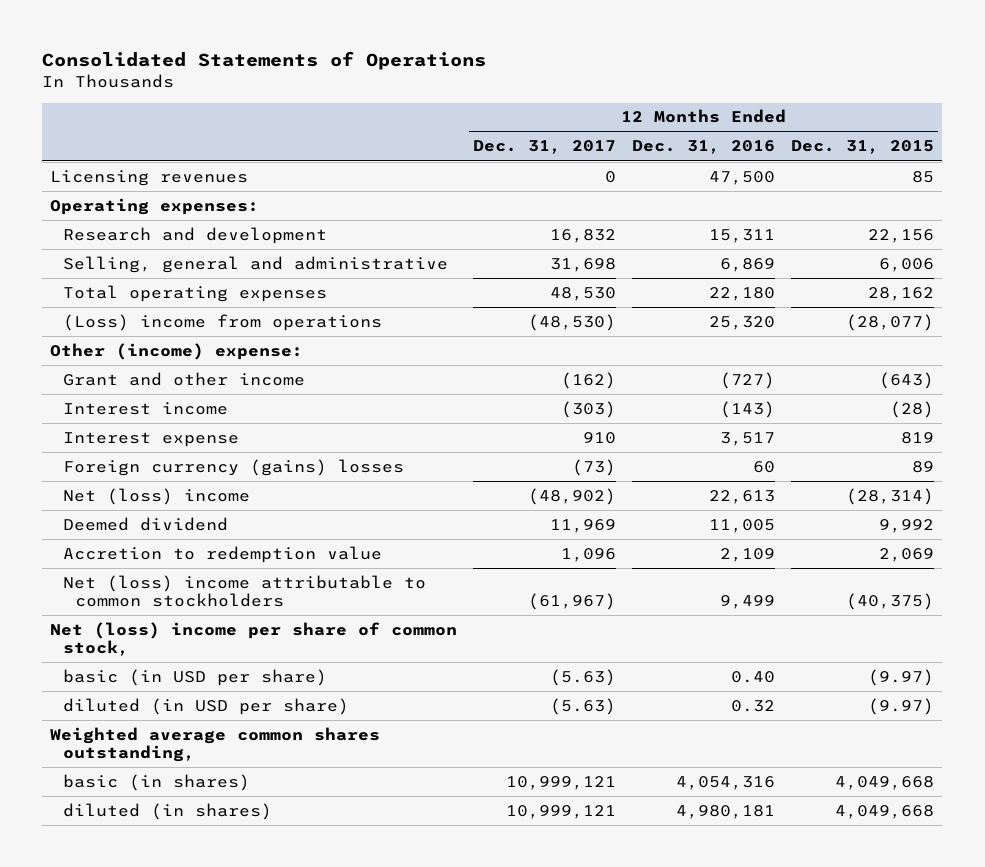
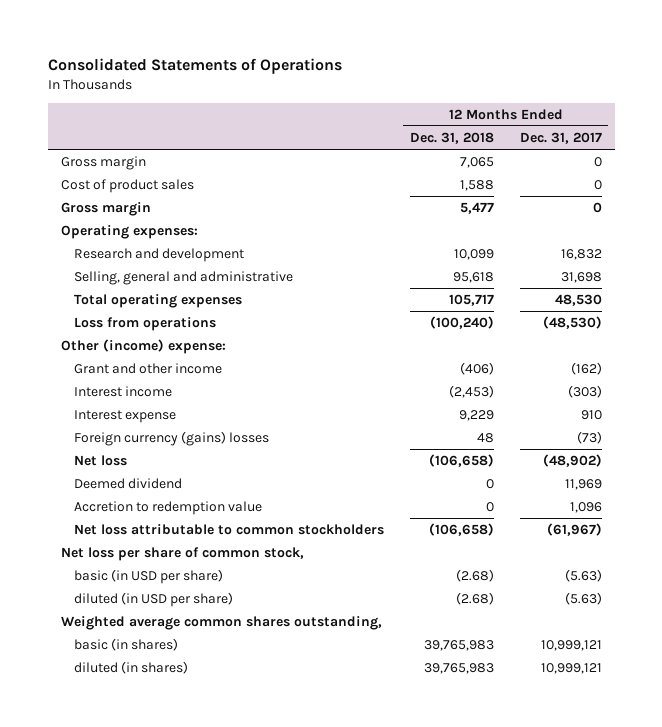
[632,140,776,155] Dec. 31, 2016 -> none
[791,140,935,155] Dec. 31, 2015 -> none
none -> [409,131,494,144] Dec. 31, 2018
[50,169,249,186] Licensing revenues -> none
none -> [60,156,146,171] Gross margin
none -> [60,179,194,194] Cost of product sales
none -> [60,202,151,217] Gross margin
[62,313,382,331] (Loss) income from operations -> [74,317,217,332] Loss from operations
[62,487,250,505] Net (loss) income -> [74,455,128,467] Net loss
[62,574,426,607] Net (loss) income attributable to common stockholders -> [74,524,385,536] Net loss attributable to common stockholders
[50,621,458,656] Net (loss) income per share of common stock, -> [60,547,304,562] Net loss per share of common stock,

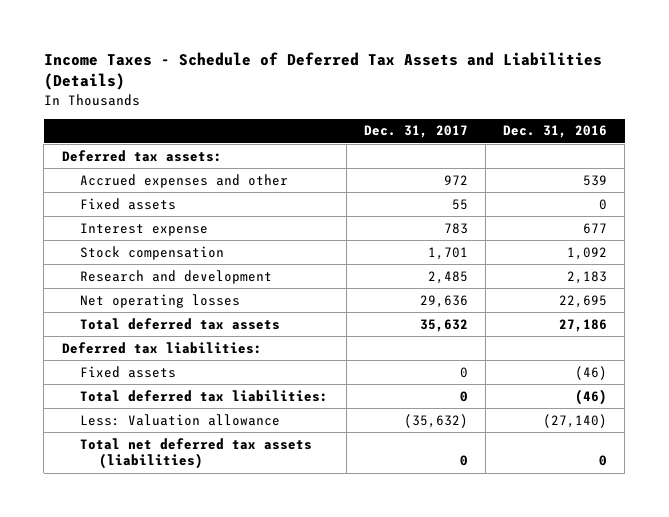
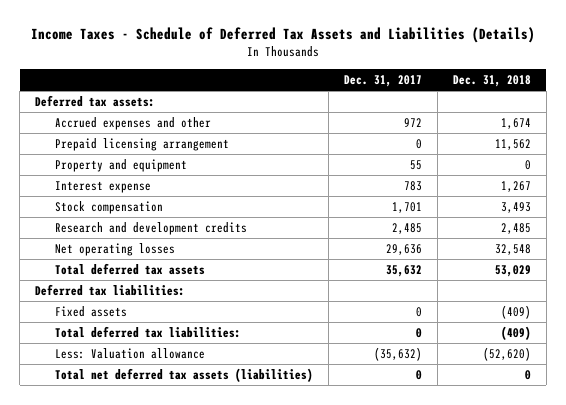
[503,125,608,139] Dec. 31, 2016 -> none
none -> [452,75,531,88] Dec. 31, 2018
none -> [54,138,229,152] Prepaid licensing arrangement
[80,197,177,210] Fixed assets -> [54,159,187,173] Property and equipment
[80,269,273,284] Research and development -> [54,222,247,236] Research and development credits

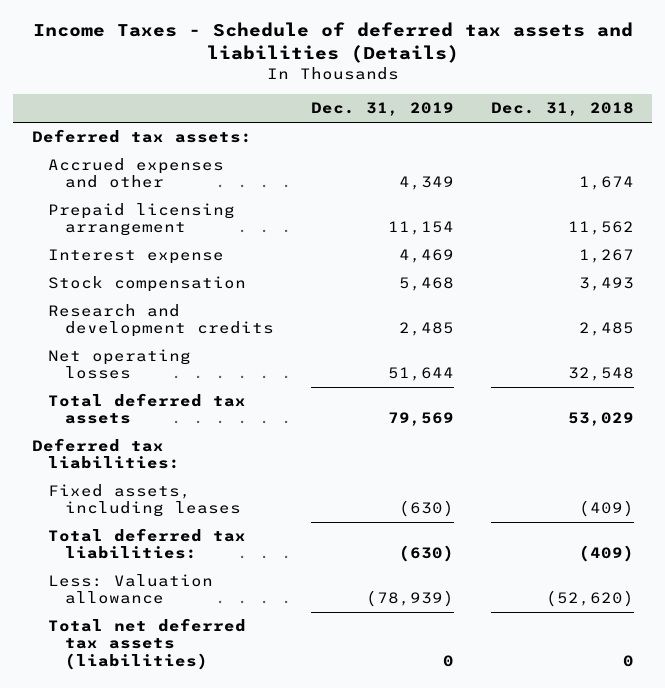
[30,27,535,44] Income Taxes - Schedule of Deferred Tax Assets and Liabilities (Details) -> [32,22,633,64] Income Taxes - Schedule of deferred tax assets and liabilities (Details)
[343,75,422,88] Dec. 31, 2017 -> none
none -> [310,102,454,117] Dec. 31, 2019
[54,159,187,173] Property and equipment -> none
[54,306,127,318] Fixed assets -> [48,484,241,518] Fixed assets, including leases

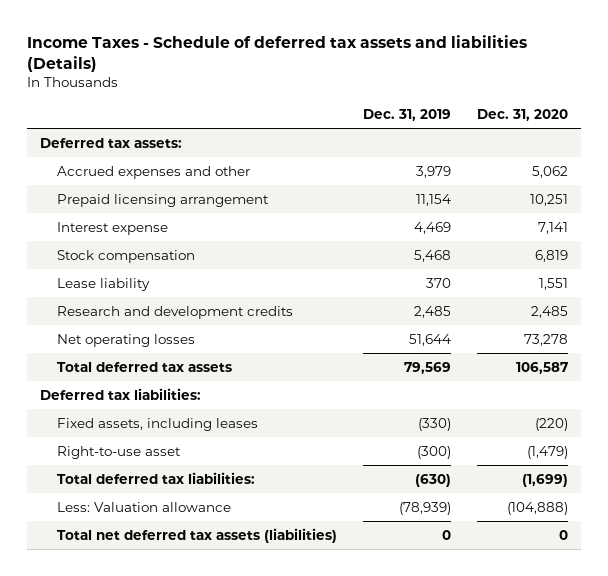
[490,102,634,117] Dec. 31, 2018 -> none
none -> [476,109,568,122] Dec. 31, 2020
[398,176,454,191] 4,349 -> [415,165,451,178] 3,979
none -> [56,277,150,291] Lease liability
[398,500,454,518] (630) -> [417,417,451,431] (330)
none -> [56,445,181,459] Right-to-use asset

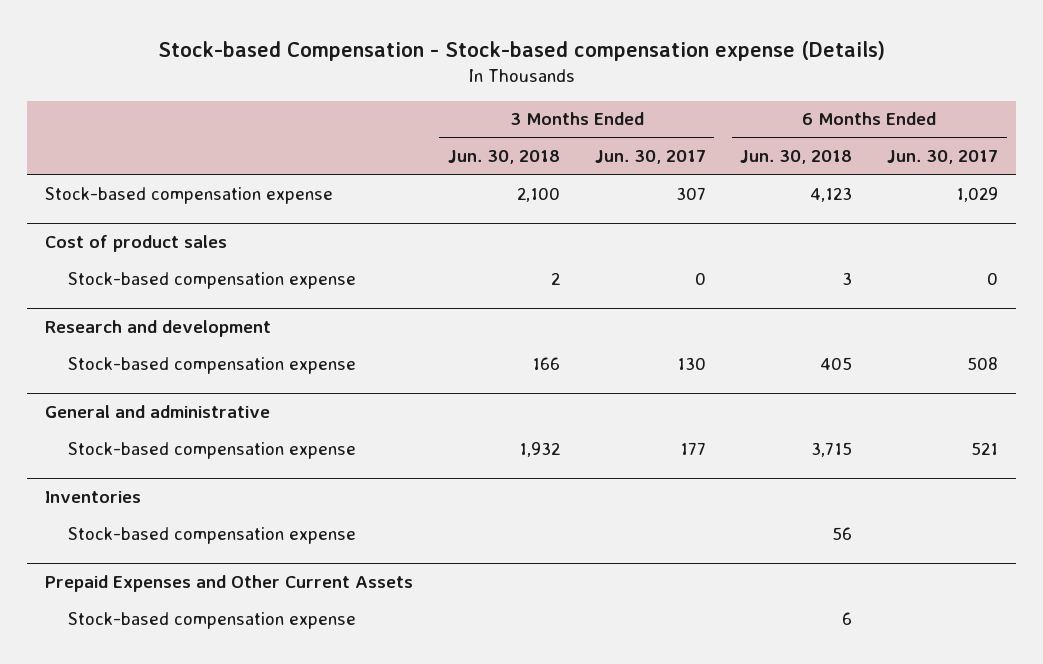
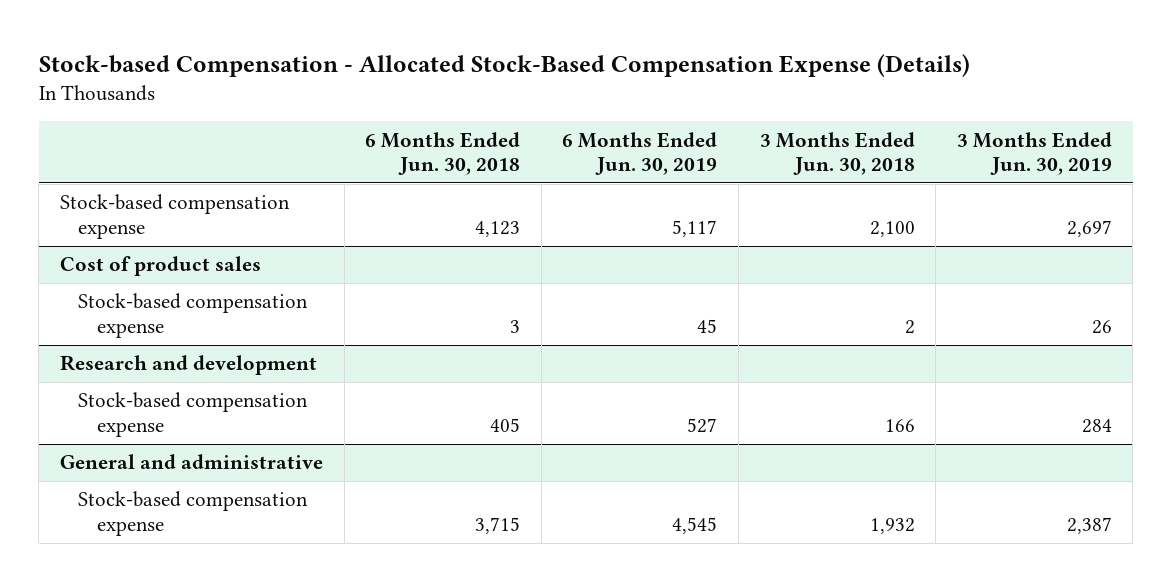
[157,40,885,61] Stock-based Compensation - Stock-based compensation expense (Details) -> [38,53,970,77] Stock-based Compensation - Allocated Stock-Based Compensation Expense (Details)
[594,150,706,165] Jun. 30, 2017 -> none
[887,150,999,165] Jun. 30, 2017 -> none
none -> [562,131,718,176] 6 Months Ended Jun. 30, 2019
none -> [956,131,1112,176] 3 Months Ended Jun. 30, 2019
[44,491,141,504] Inventories -> none
[67,526,356,544] Stock-based compensation expense -> none
[44,575,413,593] Prepaid Expenses and Other Current Assets -> none
[67,611,356,629] Stock-based compensation expense -> none

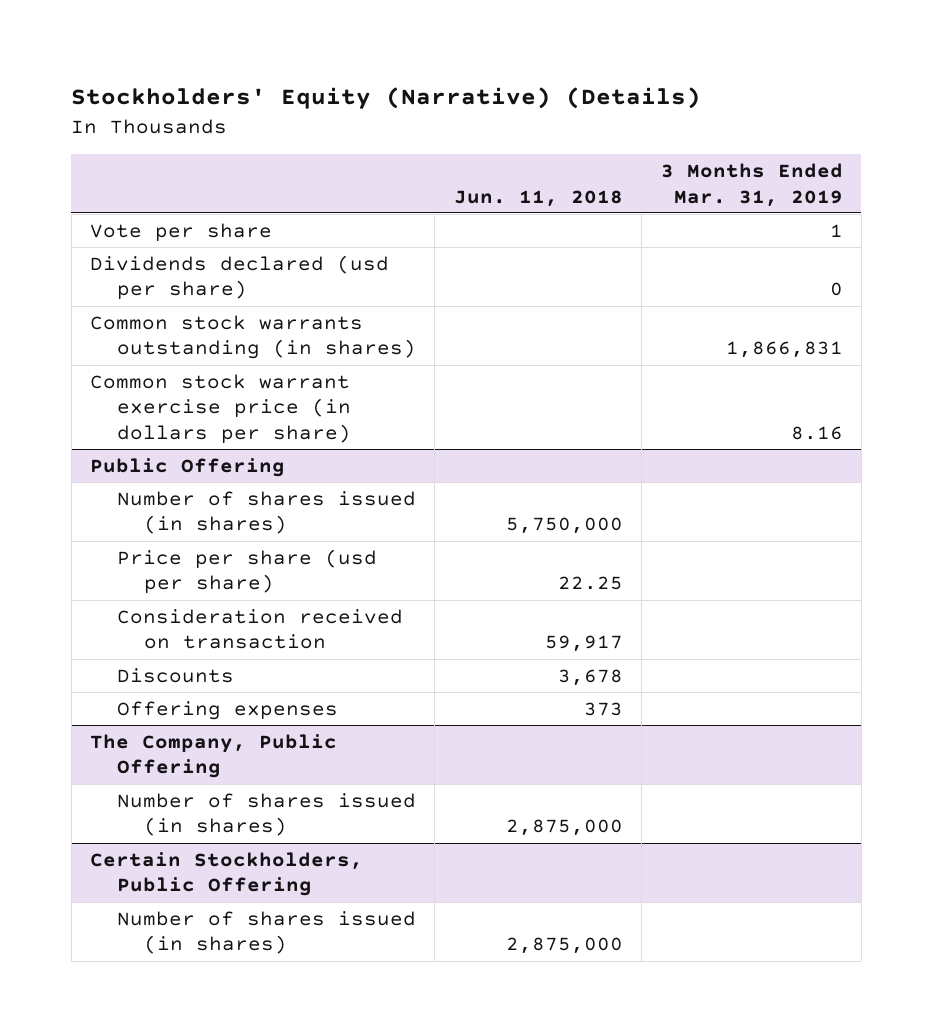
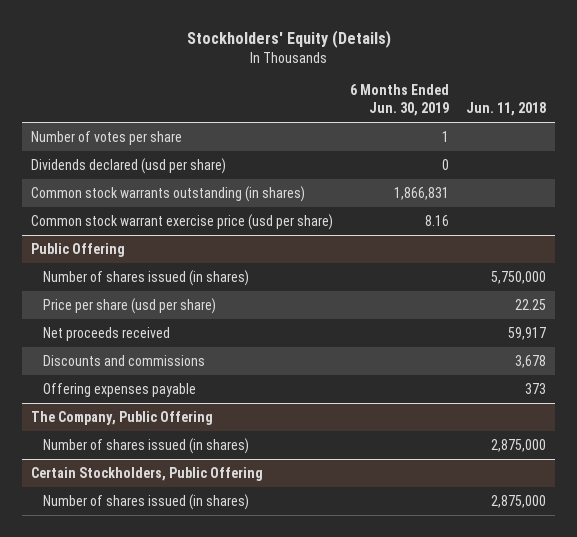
[71,87,702,110] Stockholders' Equity (Narrative) (Details) -> [186,29,391,48] Stockholders' Equity (Details)
[660,163,843,207] 3 Months Ended Mar. 31, 2019 -> none
none -> [350,84,450,117] 6 Months Ended Jun. 30, 2019
[90,222,273,242] Vote per share -> [30,130,182,145] Number of votes per share
[90,373,351,444] Common stock warrant exercise price (in dollars per share) -> [30,213,333,230] Common stock warrant exercise price (usd per share)
[116,608,403,650] Consideration received on transaction -> [43,326,171,341] Net proceeds received
[116,667,234,683] Discounts -> [43,354,206,366] Discounts and commissions
[116,700,338,720] Offering expenses -> [43,382,197,397] Offering expenses payable

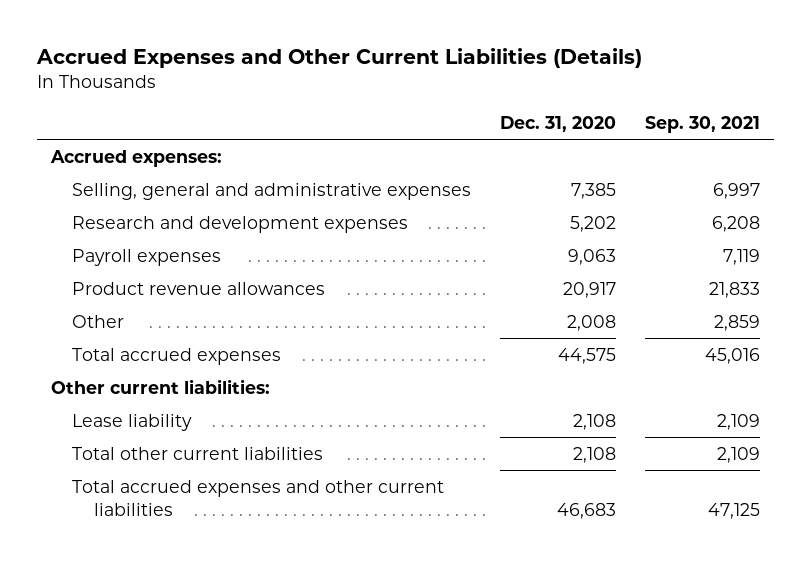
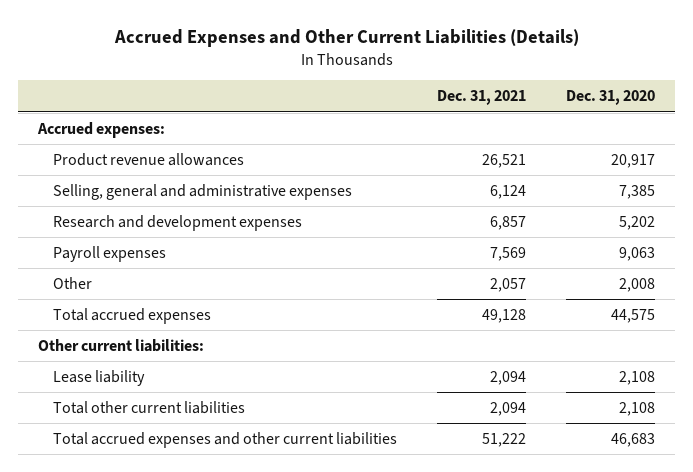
[645,115,761,133] Sep. 30, 2021 -> none
none -> [436,90,526,106] Dec. 31, 2021
[72,281,326,295] Product revenue allowances -> [52,152,244,166] Product revenue allowances

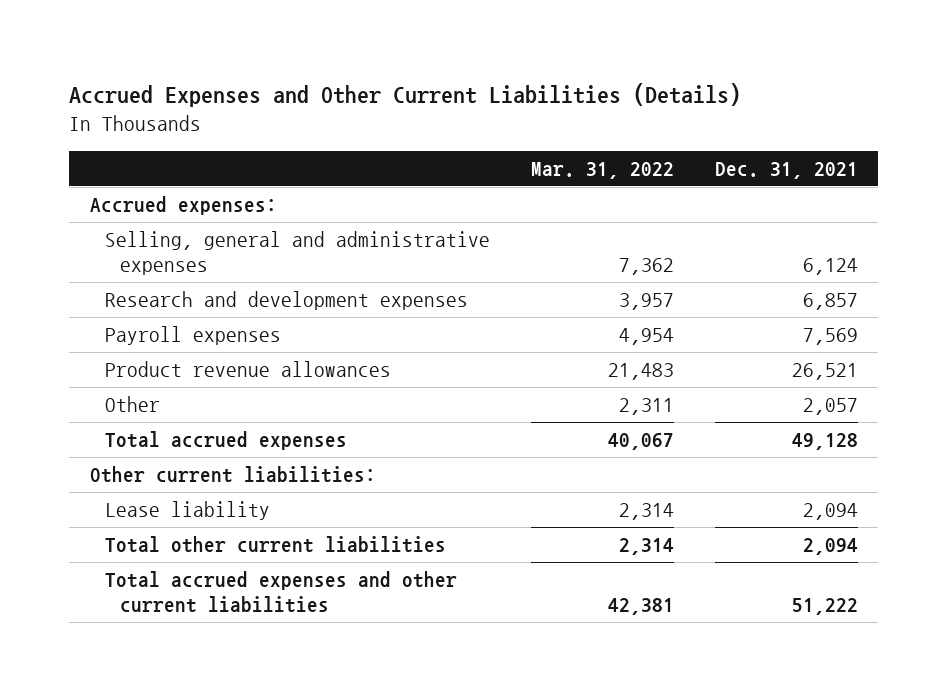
[565,90,655,106] Dec. 31, 2020 -> none
none -> [530,161,674,179] Mar. 31, 2022
[52,152,244,166] Product revenue allowances -> [104,361,391,378] Product revenue allowances

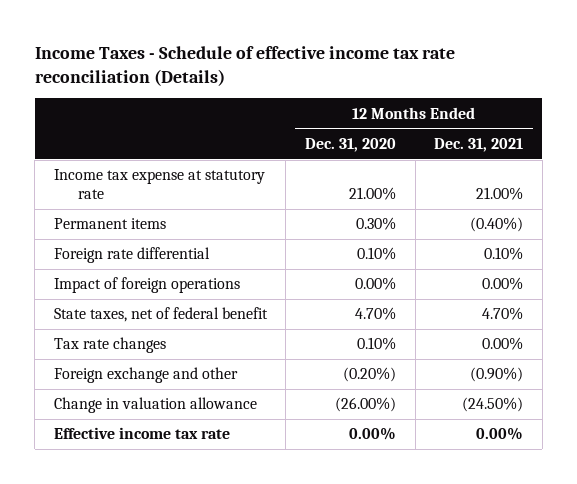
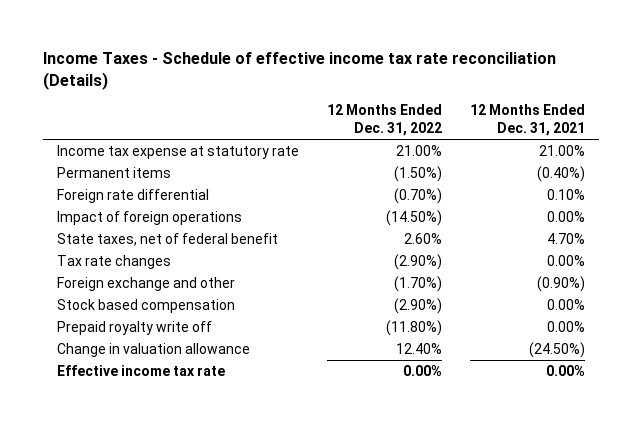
[304,138,396,153] Dec. 31, 2020 -> none
none -> [326,104,442,137] 12 Months Ended Dec. 31, 2022
none -> [56,298,235,313] Stock based compensation
none -> [56,320,212,335] Prepaid royalty write off

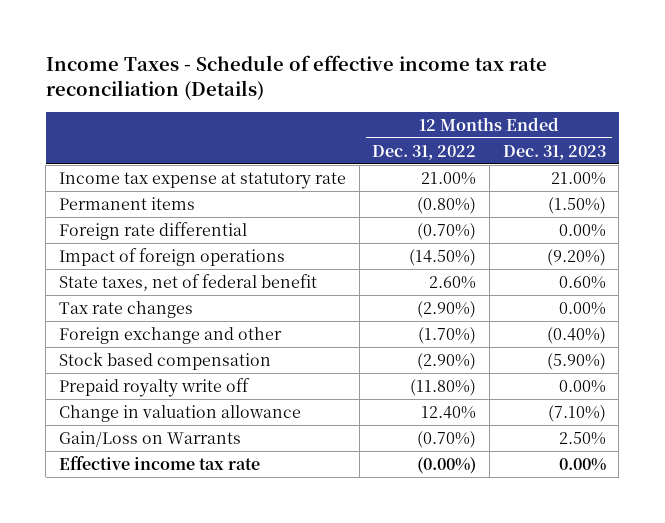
[470,104,586,137] 12 Months Ended Dec. 31, 2021 -> none
none -> [502,144,606,160] Dec. 31, 2023
[393,165,442,182] (1.50%) -> [417,196,477,214] (0.80%)
none -> [58,430,241,447] Gain/Loss on Warrants
[402,364,442,376] 0.00% -> [417,456,477,474] (0.00%)

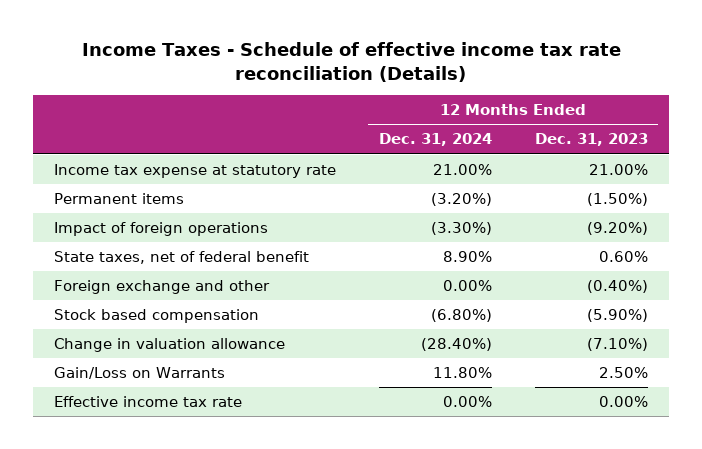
[372,144,477,160] Dec. 31, 2022 -> none
none -> [379,133,493,147] Dec. 31, 2024
[58,221,247,240] Foreign rate differential -> none
[58,300,193,318] Tax rate changes -> none
[58,377,250,397] Prepaid royalty write off -> none

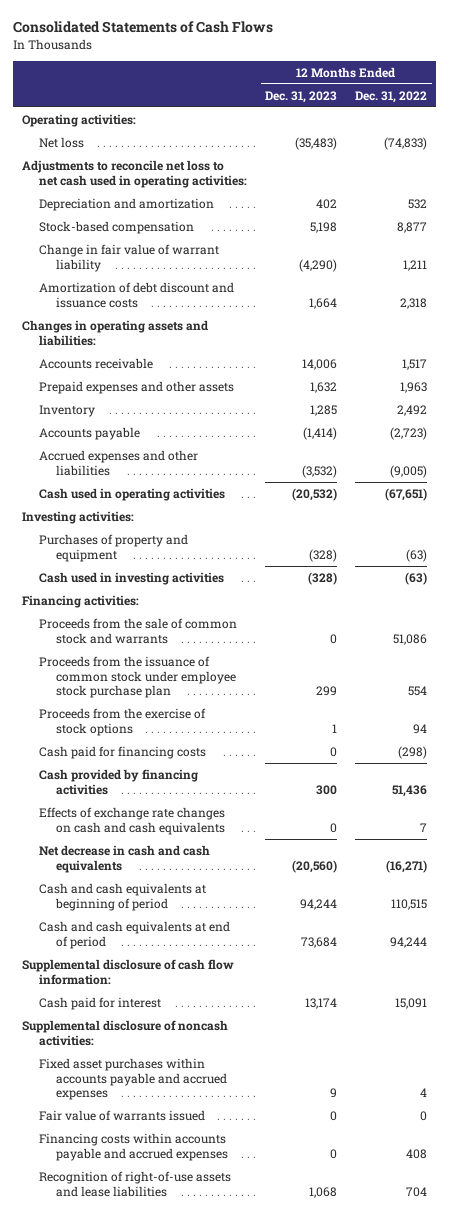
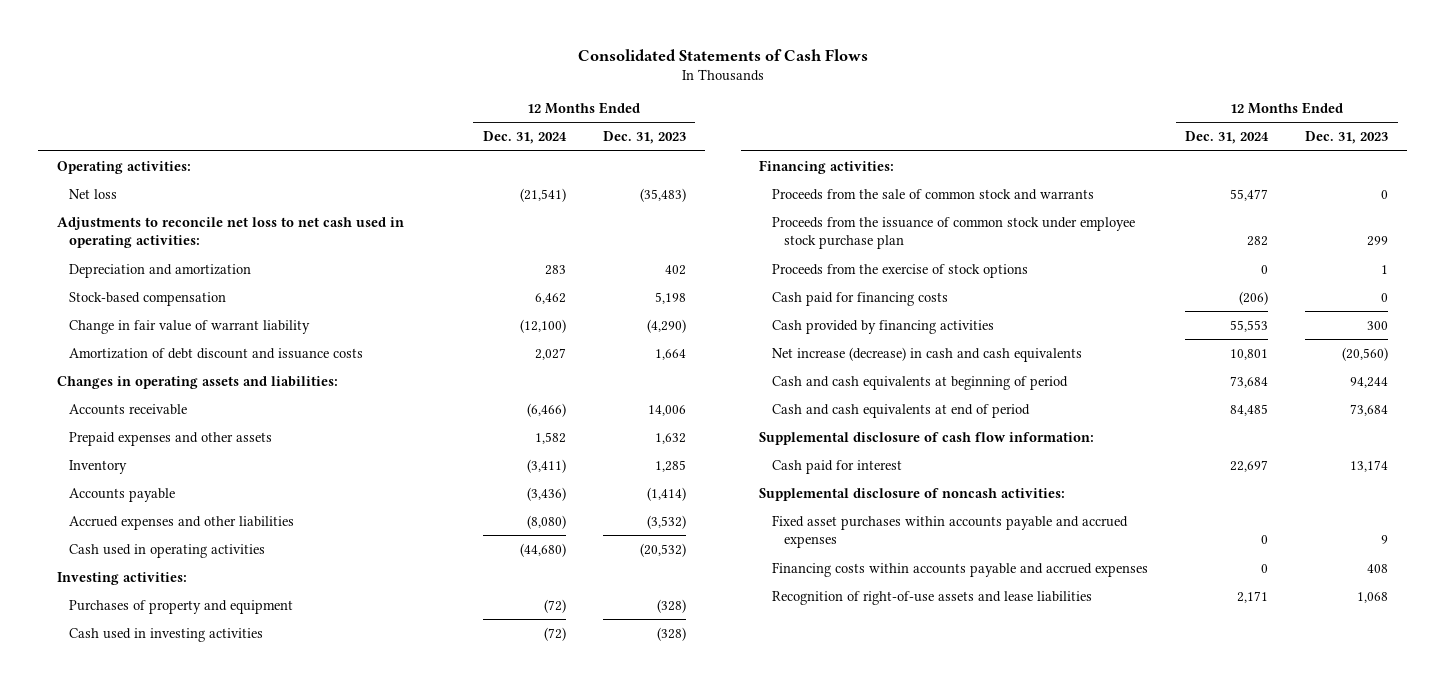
[355,90,428,103] Dec. 31, 2022 -> none
none -> [482,131,567,145] Dec. 31, 2024
[39,806,226,835] Effects of exchange rate changes on cash and cash equivalents -> none
[39,844,211,873] Net decrease in cash and cash equivalents -> [771,346,1082,362] Net increase (decrease) in cash and cash equivalents
[39,1109,206,1121] Fair value of warrants issued -> none
[330,1148,338,1159] 0 -> [1367,563,1389,573] 408

